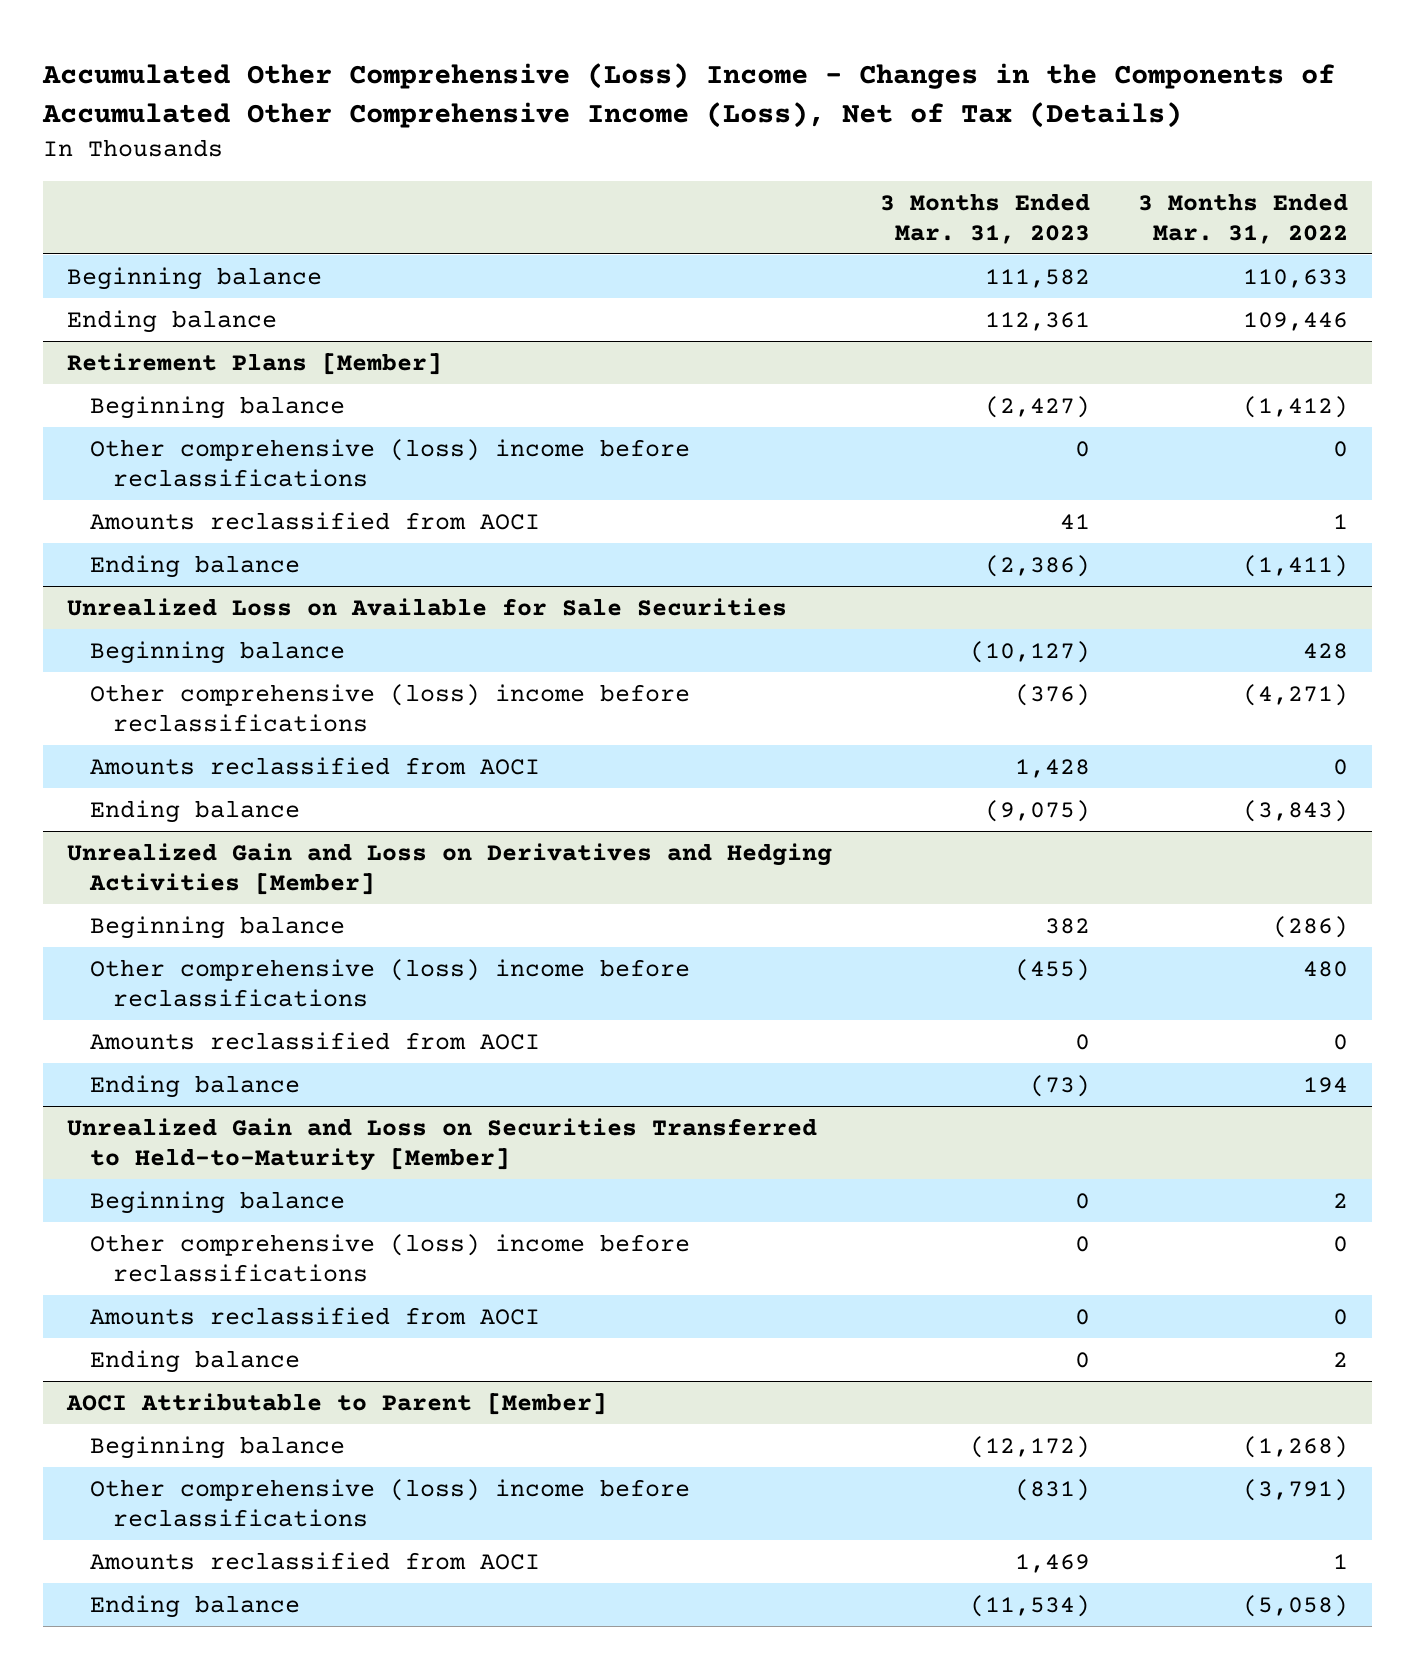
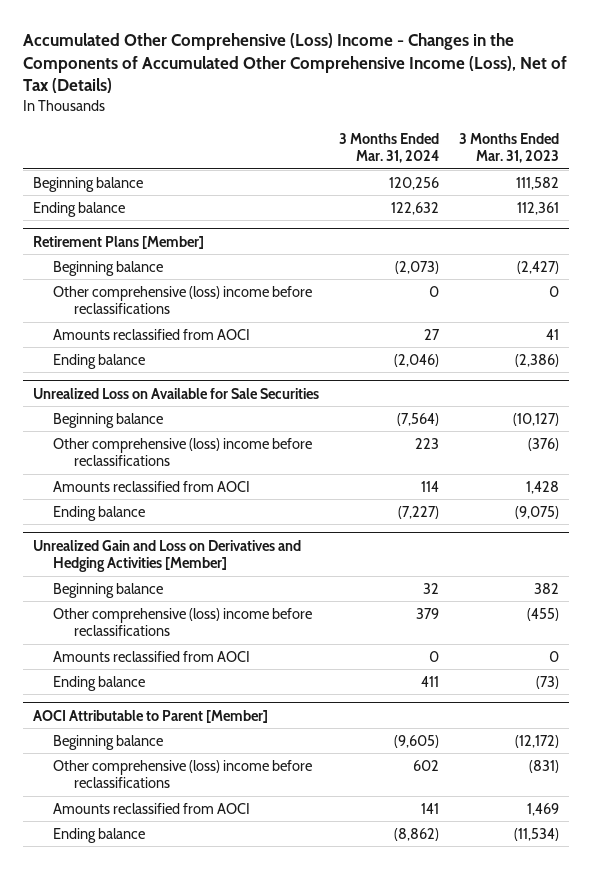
[1137,192,1348,244] 3 Months Ended Mar. 31, 2022 -> none
none -> [338,132,439,164] 3 Months Ended Mar. 31, 2024
[67,1117,818,1171] Unrealized Gain and Loss on Securities Transferred to Held-to-Maturity [Member] -> none
[90,1190,346,1214] Beginning balance -> none
[90,1233,691,1282] Other comprehensive (loss) income before reclassifications -> none
[90,1306,541,1325] Amounts reclassified from AOCI -> none
[90,1349,301,1373] Ending balance -> none

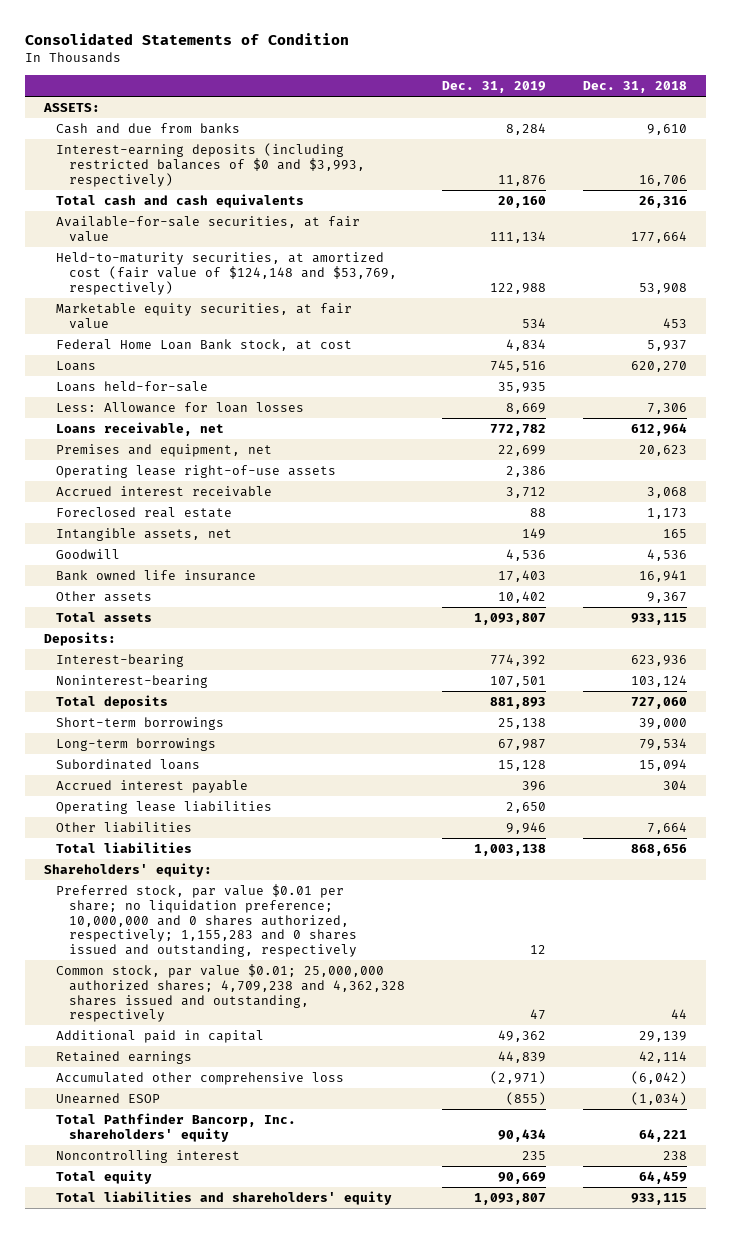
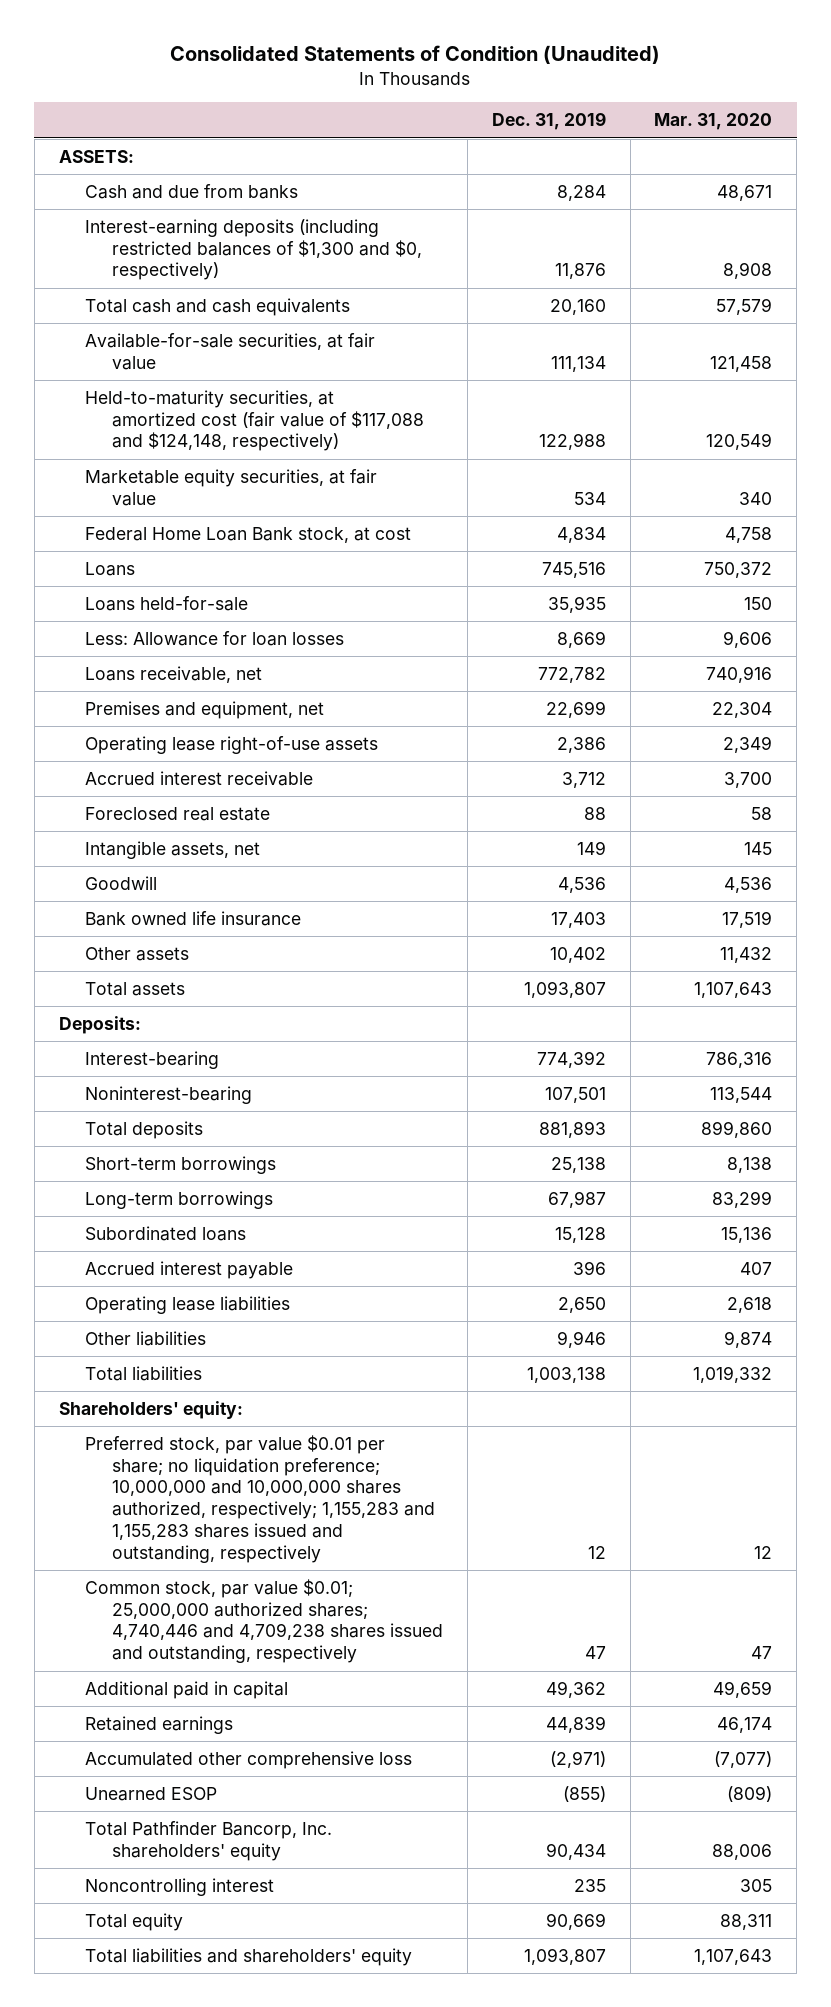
[25,32,350,45] Consolidated Statements of Condition -> [170,45,661,65] Consolidated Statements of Condition (Unaudited)
[583,81,688,94] Dec. 31, 2018 -> none
none -> [654,113,773,131] Mar. 31, 2020
[56,143,366,187] Interest-earning deposits (including restricted balances of $0 and $3,993, respectively) -> [85,219,423,281] Interest-earning deposits (including restricted balances of $1,300 and $0, respectively)
[56,252,398,295] Held-to-maturity securities, at amortized cost (fair value of $124,148 and $53,769, respectively) -> [85,390,425,452] Held-to-maturity securities, at amortized cost (fair value of $117,088 and $124,148, respectively)
[56,884,358,957] Preferred stock, par value $0.01 per share; no liquidation preference; 10,000,000 and 0 shares authorized, respectively; 1,155,283 and 0 shares issued and outstanding, respectively -> [85,1435,436,1563] Preferred stock, par value $0.01 per share; no liquidation preference; 10,000,000 and 10,000,000 shares authorized, respectively; 1,155,283 and 1,155,283 shares issued and outstanding, respectively
[56,964,406,1023] Common stock, par value $0.01; 25,000,000 authorized shares; 4,709,238 and 4,362,328 shares issued and outstanding, respectively -> [85,1579,444,1664] Common stock, par value $0.01; 25,000,000 authorized shares; 4,740,446 and 4,709,238 shares issued and outstanding, respectively

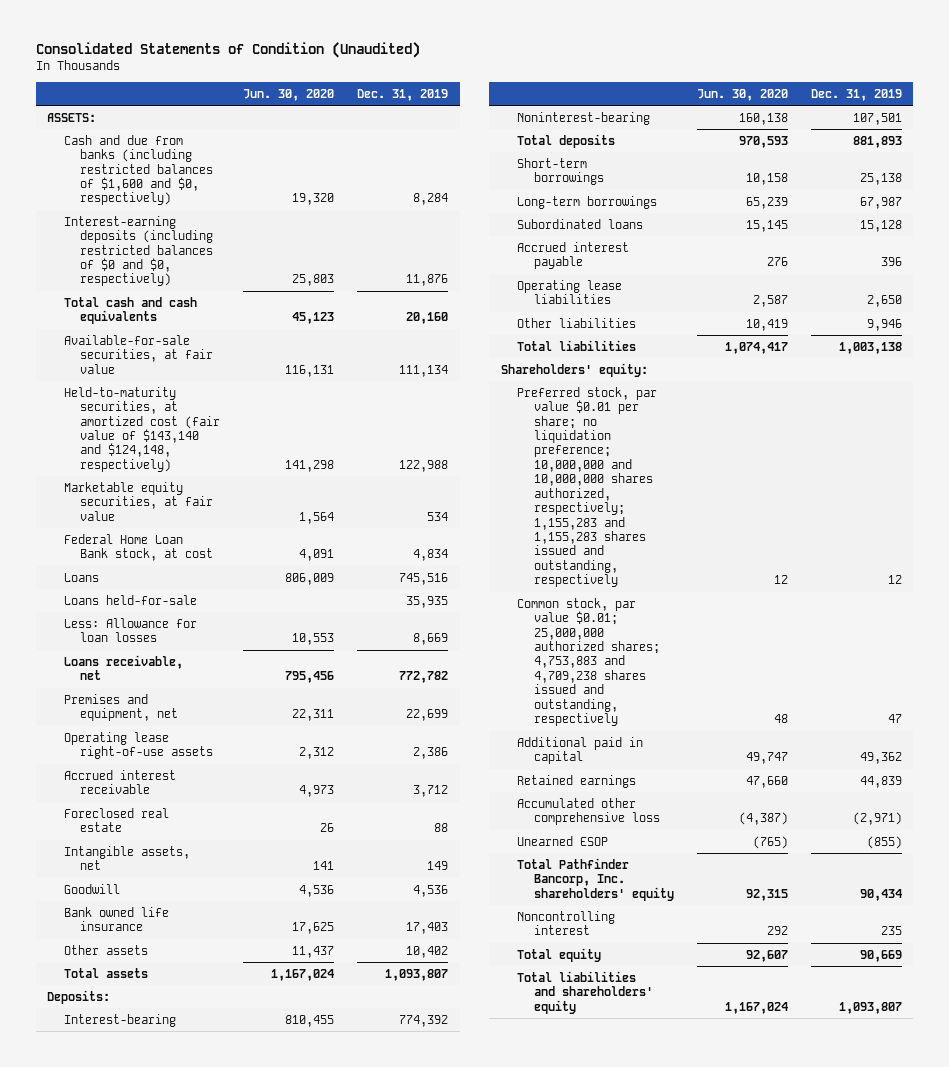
[654,113,773,131] Mar. 31, 2020 -> none
none -> [243,88,335,101] Jun. 30, 2020
[85,184,299,200] Cash and due from banks -> [63,134,214,206] Cash and due from banks (including restricted balances of $1,600 and $0, respectively)
[85,219,423,281] Interest-earning deposits (including restricted balances of $1,300 and $0, respectively) -> [63,215,214,287] Interest-earning deposits (including restricted balances of $0 and $0, respectively)
[85,390,425,452] Held-to-maturity securities, at amortized cost (fair value of $117,088 and $124,148, respectively) -> [63,386,221,472] Held-to-maturity securities, at amortized cost (fair value of $143,140 and $124,148, respectively)
[85,1579,444,1664] Common stock, par value $0.01; 25,000,000 authorized shares; 4,740,446 and 4,709,238 shares issued and outstanding, respectively -> [517,597,660,727] Common stock, par value $0.01; 25,000,000 authorized shares; 4,753,883 and 4,709,238 shares issued and outstanding, respectively

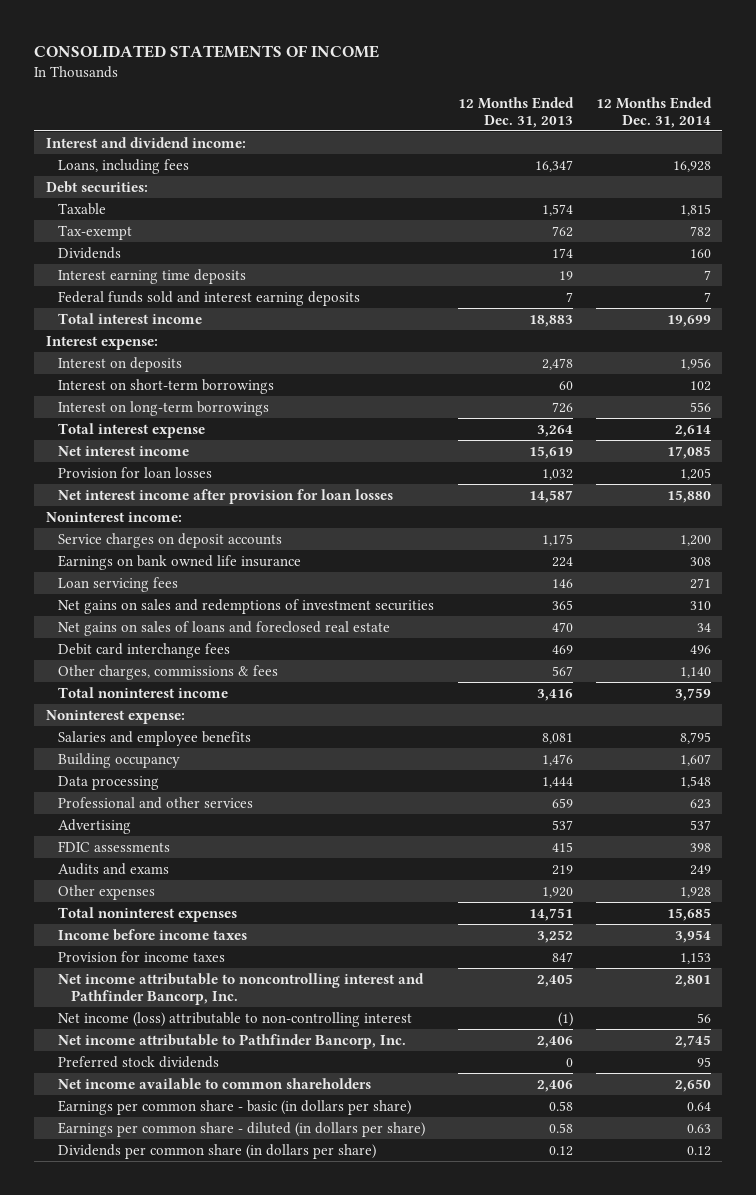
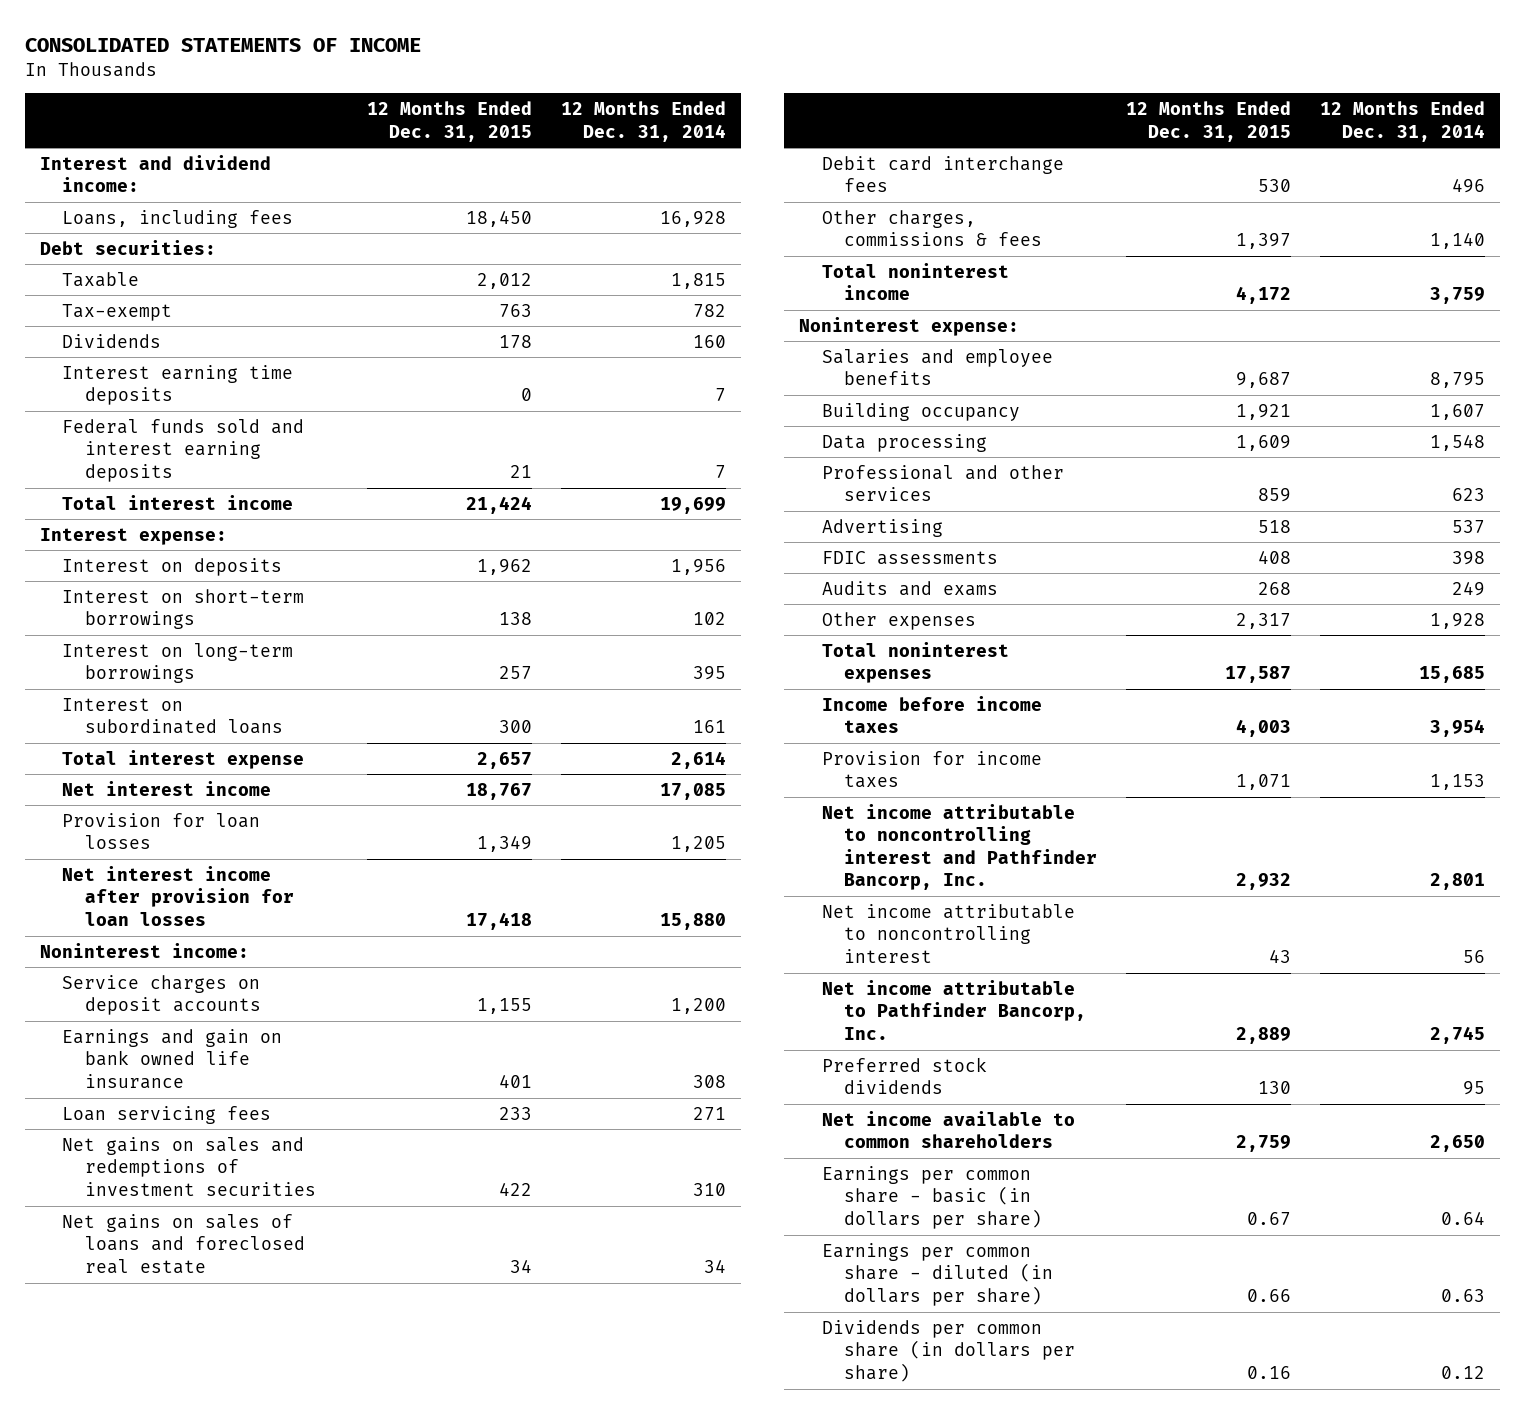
[457,96,574,128] 12 Months Ended Dec. 31, 2013 -> none
none -> [367,101,533,142] 12 Months Ended Dec. 31, 2015
[689,401,711,412] 556 -> [693,666,727,681] 395
none -> [62,697,284,735] Interest on subordinated loans
[58,554,302,570] Earnings on bank owned life insurance -> [62,1028,283,1089] Earnings and gain on bank owned life insurance
[58,1011,413,1027] Net income (loss) attributable to non-controlling interest -> [821,903,1075,963] Net income attributable to noncontrolling interest

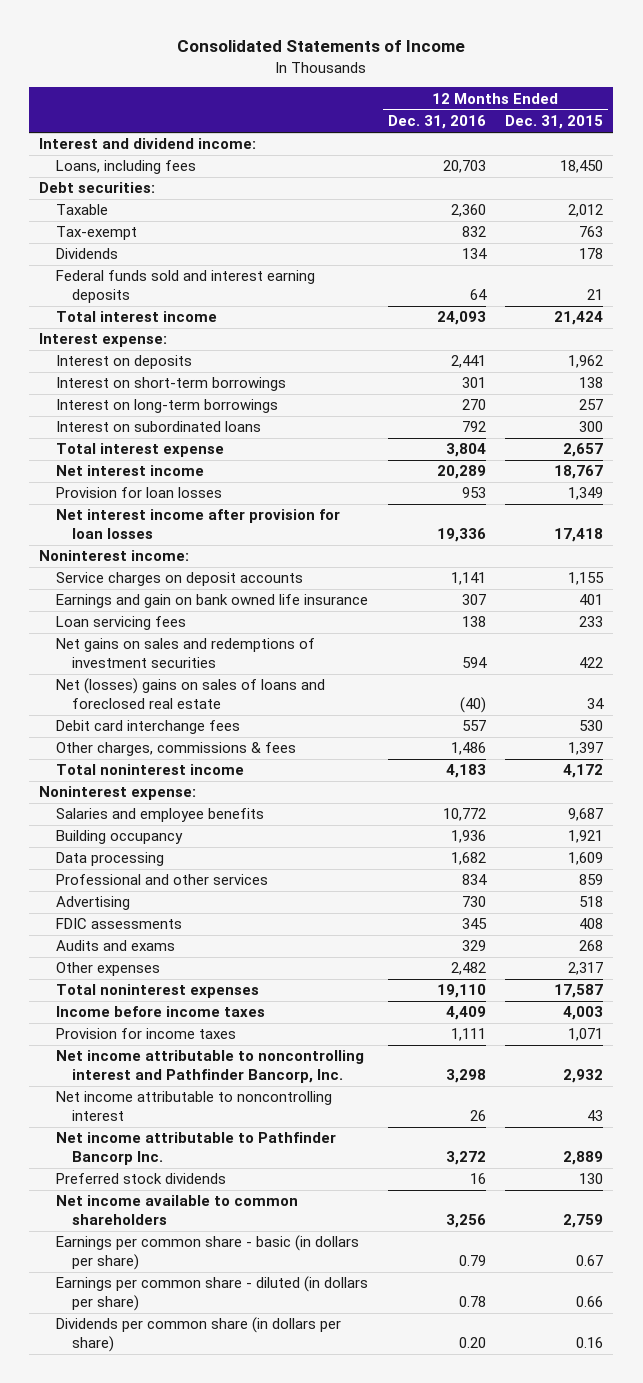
[25,38,422,53] CONSOLIDATED STATEMENTS OF INCOME -> [177,40,466,53] Consolidated Statements of Income
[561,101,727,142] 12 Months Ended Dec. 31, 2014 -> none
none -> [387,115,486,130] Dec. 31, 2016
[62,364,294,406] Interest earning time deposits -> none
[62,1213,306,1274] Net gains on sales of loans and foreclosed real estate -> [55,678,325,709] Net (losses) gains on sales of loans and foreclosed real estate
[821,979,1087,1040] Net income attributable to Pathfinder Bancorp, Inc. -> [55,1132,336,1165] Net income attributable to Pathfinder Bancorp Inc.

